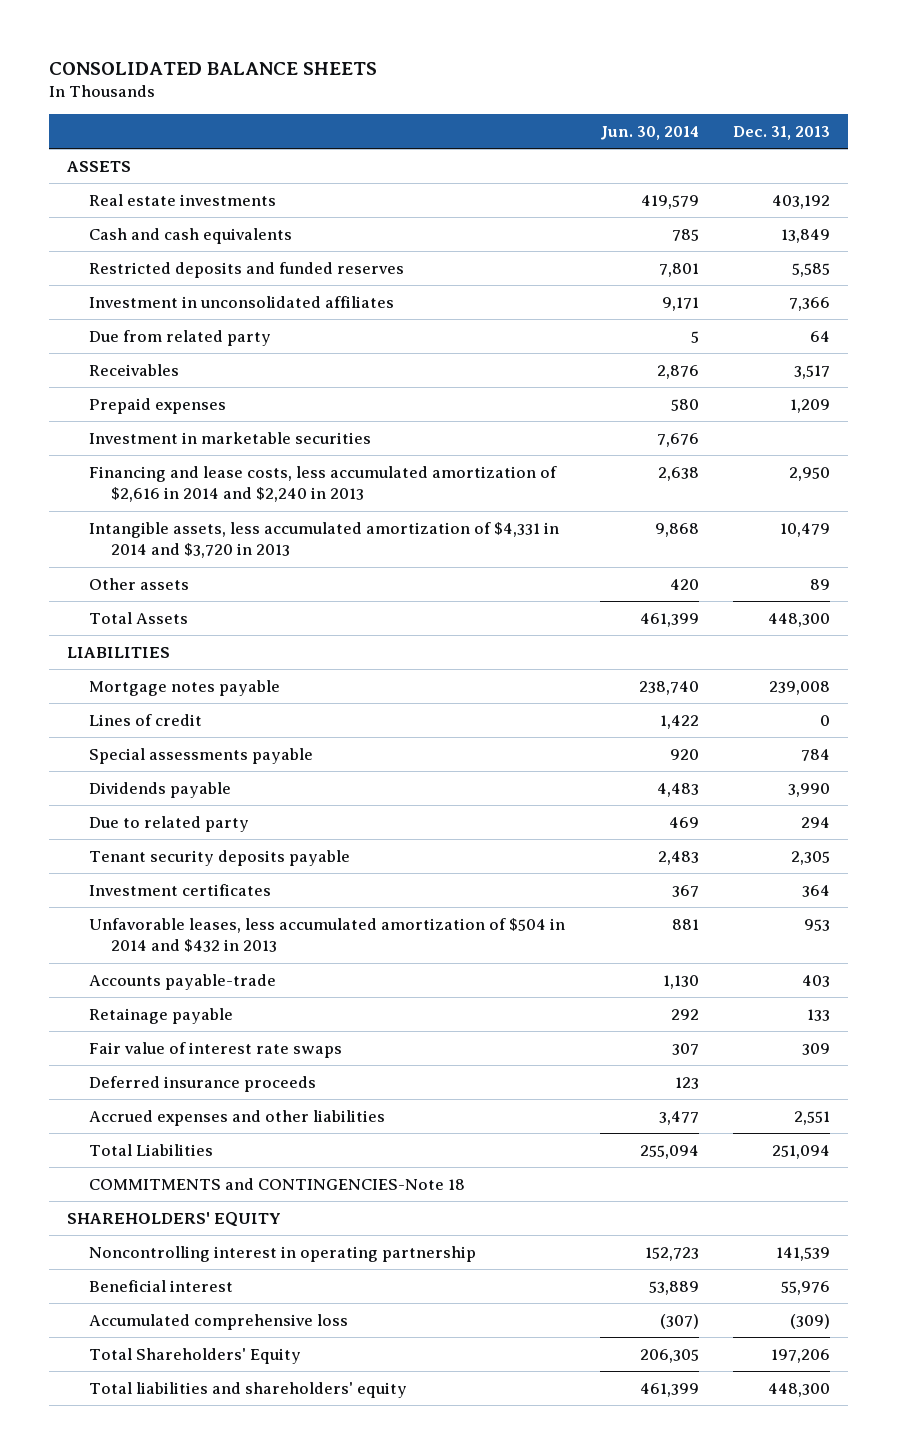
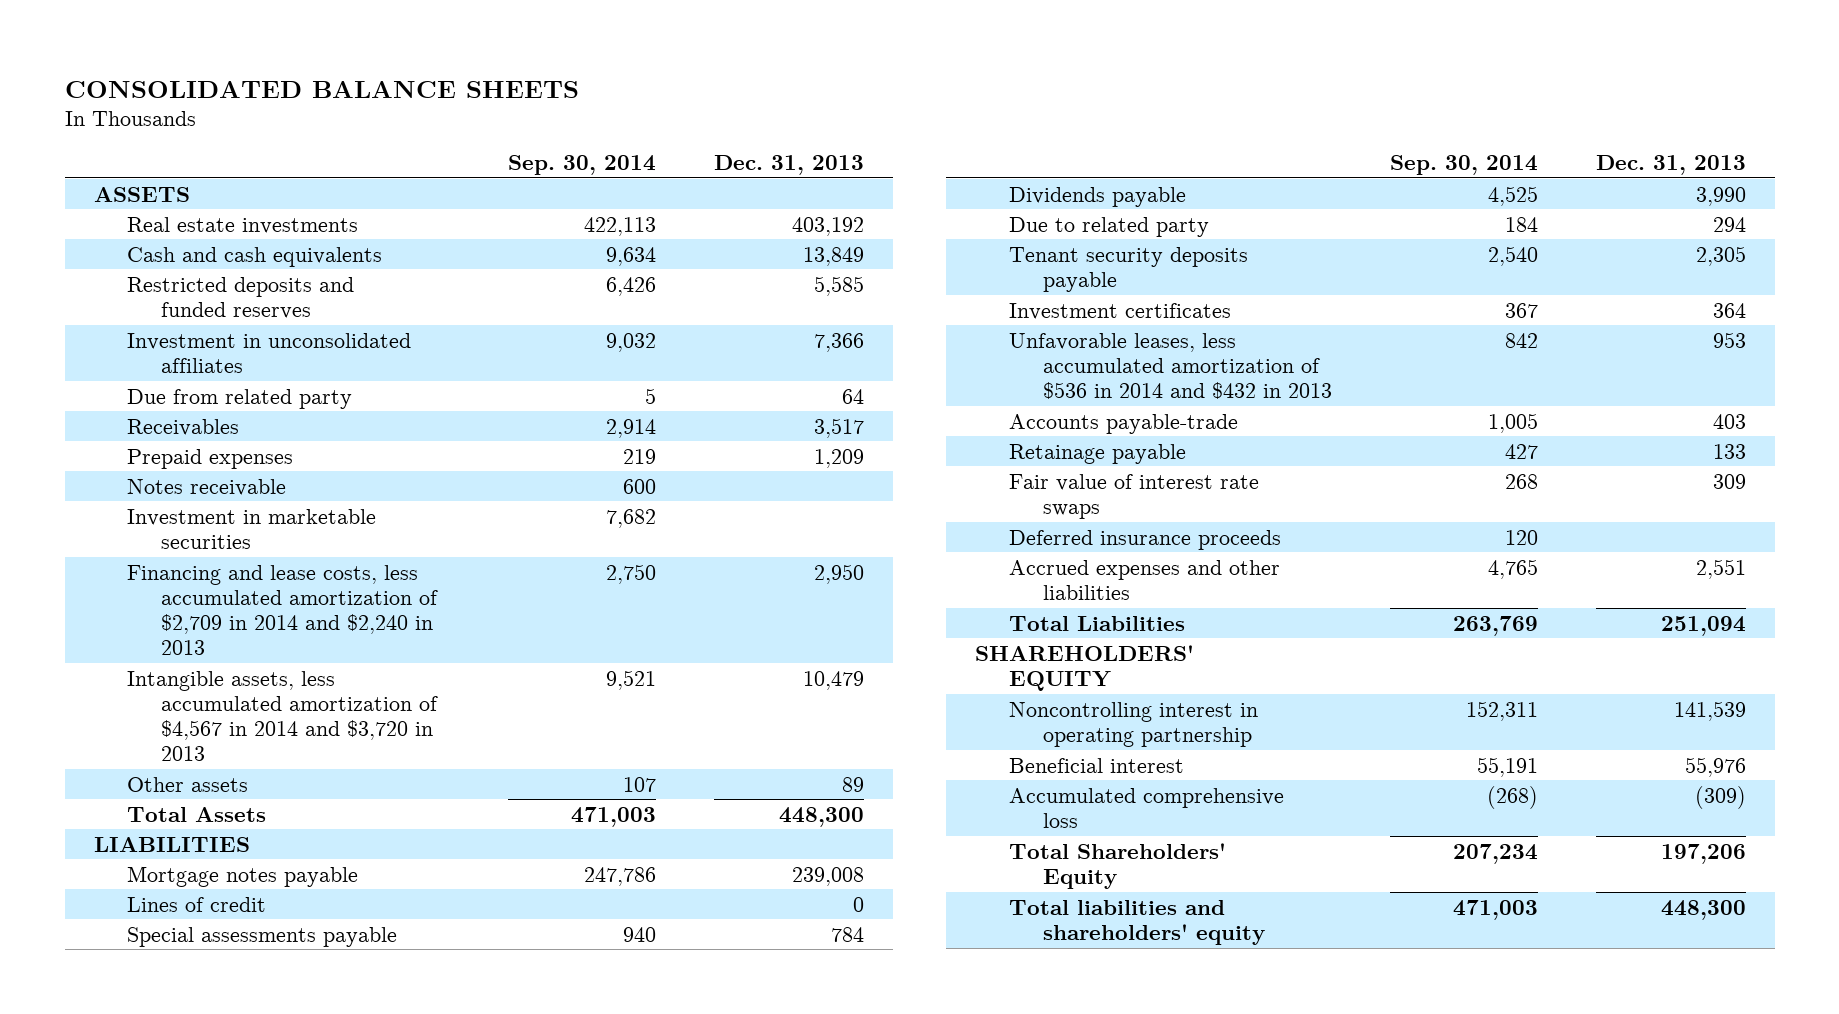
[599,125,699,140] Jun. 30, 2014 -> none
none -> [507,155,656,176] Sep. 30, 2014
none -> [127,478,287,496] Notes receivable
[88,465,557,503] Financing and lease costs, less accumulated amortization of $2,616 in 2014 and $2,240 in 2013 -> [127,564,438,655] Financing and lease costs, less accumulated amortization of $2,709 in 2014 and $2,240 in 2013
[88,521,559,559] Intangible assets, less accumulated amortization of $4,331 in 2014 and $3,720 in 2013 -> [127,670,438,761] Intangible assets, less accumulated amortization of $4,567 in 2014 and $3,720 in 2013
[88,917,565,953] Unfavorable leases, less accumulated amortization of $504 in 2014 and $432 in 2013 -> [1008,332,1332,399] Unfavorable leases, less accumulated amortization of $536 in 2014 and $432 in 2013
[88,1177,465,1190] COMMITMENTS and CONTINGENCIES-Note 18 -> none

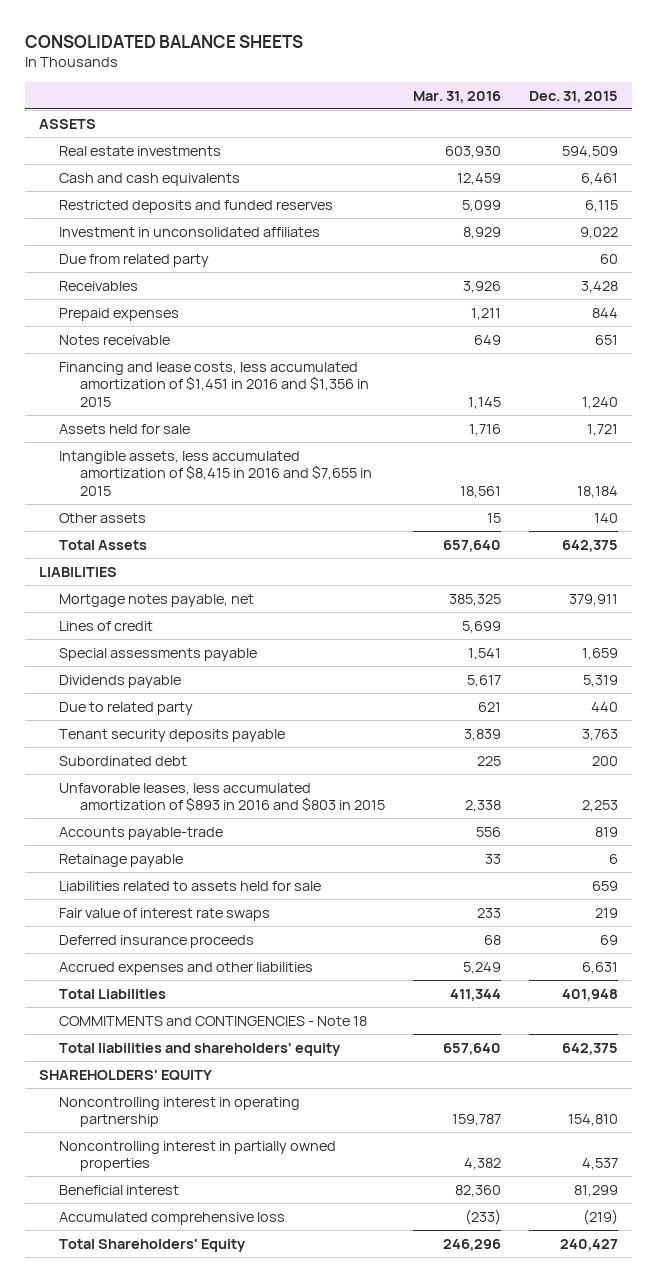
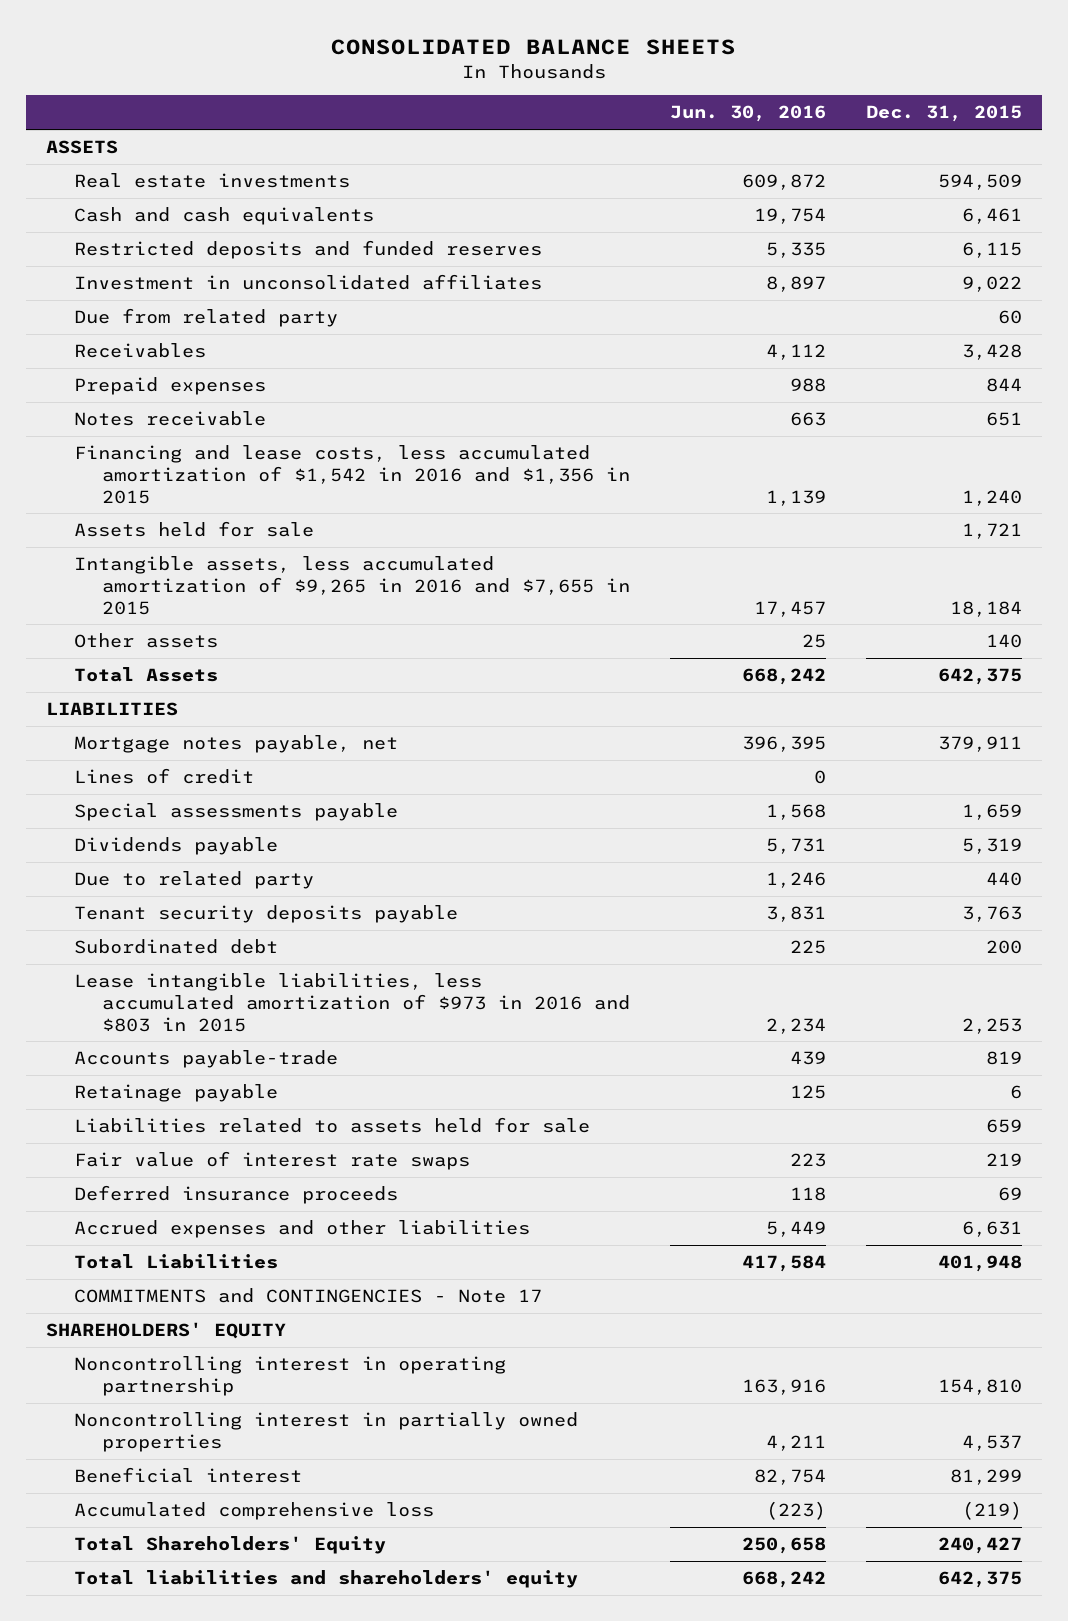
[412,90,501,103] Mar. 31, 2016 -> none
none -> [669,105,826,123] Jun. 30, 2016
[59,361,369,407] Financing and lease costs, less accumulated amortization of $1,451 in 2016 and $1,356 in 2015 -> [73,445,630,504] Financing and lease costs, less accumulated amortization of $1,542 in 2016 and $1,356 in 2015
[59,450,372,496] Intangible assets, less accumulated amortization of $8,415 in 2016 and $7,655 in 2015 -> [73,556,630,615] Intangible assets, less accumulated amortization of $9,265 in 2016 and $7,655 in 2015
[59,782,385,812] Unfavorable leases, less accumulated amortization of $893 in 2016 and $803 in 2015 -> [73,973,630,1032] Lease intangible liabilities, less accumulated amortization of $973 in 2016 and $803 in 2015
[59,1015,368,1026] COMMITMENTS and CONTINGENCIES - Note 18 -> [73,1288,542,1304] COMMITMENTS and CONTINGENCIES - Note 17
[59,1042,342,1056] Total liabilities and shareholders' equity -> [73,1570,578,1589] Total liabilities and shareholders' equity

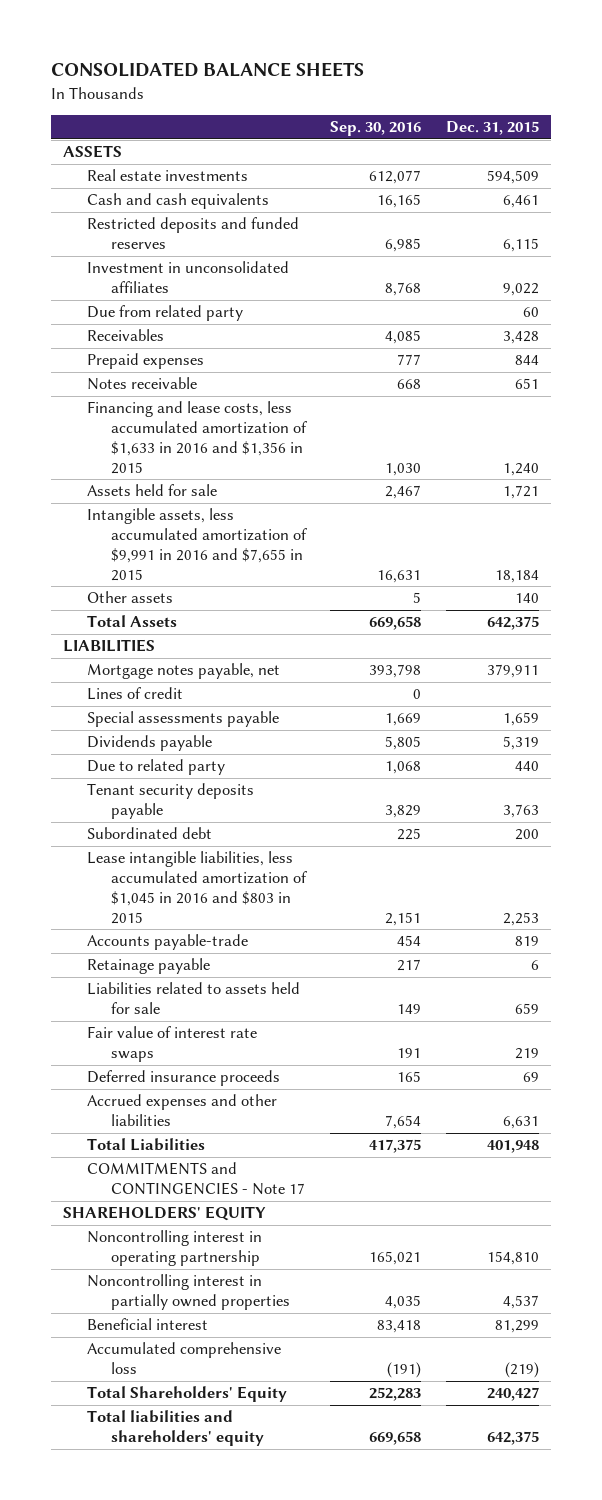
[669,105,826,123] Jun. 30, 2016 -> none
none -> [330,121,422,137] Sep. 30, 2016
[73,445,630,504] Financing and lease costs, less accumulated amortization of $1,542 in 2016 and $1,356 in 2015 -> [87,401,307,474] Financing and lease costs, less accumulated amortization of $1,633 in 2016 and $1,356 in 2015
[73,556,630,615] Intangible assets, less accumulated amortization of $9,265 in 2016 and $7,655 in 2015 -> [87,508,307,581] Intangible assets, less accumulated amortization of $9,991 in 2016 and $7,655 in 2015
[73,973,630,1032] Lease intangible liabilities, less accumulated amortization of $973 in 2016 and $803 in 2015 -> [87,851,307,924] Lease intangible liabilities, less accumulated amortization of $1,045 in 2016 and $803 in 2015

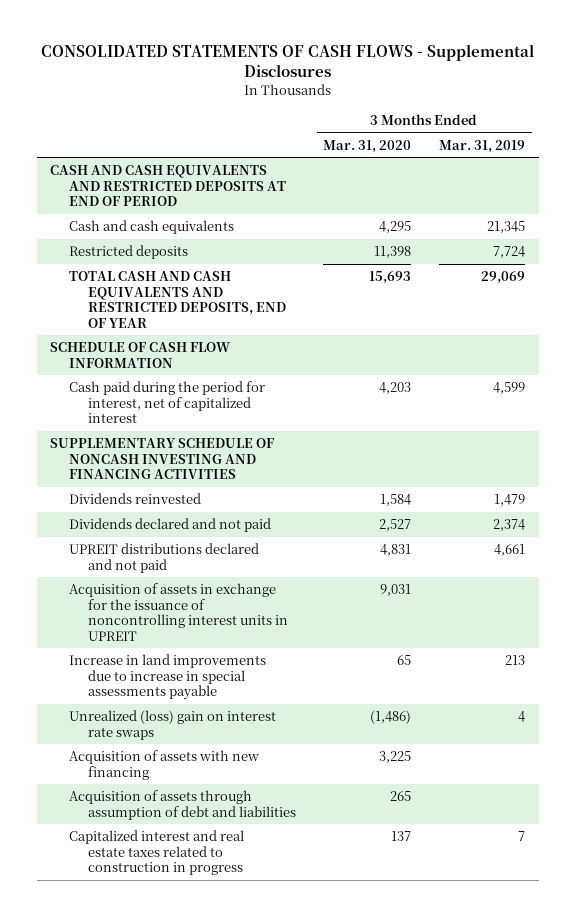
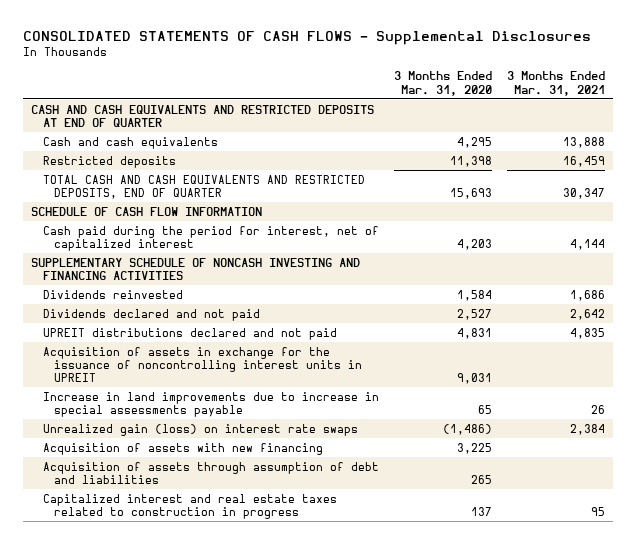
[438,139,525,153] Mar. 31, 2019 -> none
none -> [507,71,606,96] 3 Months Ended Mar. 31, 2021
[50,165,287,207] CASH AND CASH EQUIVALENTS AND RESTRICTED DEPOSITS AT END OF PERIOD -> [31,104,375,127] CASH AND CASH EQUIVALENTS AND RESTRICTED DEPOSITS AT END OF QUARTER
[69,271,286,328] TOTAL CASH AND CASH EQUIVALENTS AND RESTRICTED DEPOSITS, END OF YEAR -> [42,174,365,199] TOTAL CASH AND CASH EQUIVALENTS AND RESTRICTED DEPOSITS, END OF QUARTER
[69,710,277,740] Unrealized (loss) gain on interest rate swaps -> [42,423,358,436] Unrealized gain (loss) on interest rate swaps

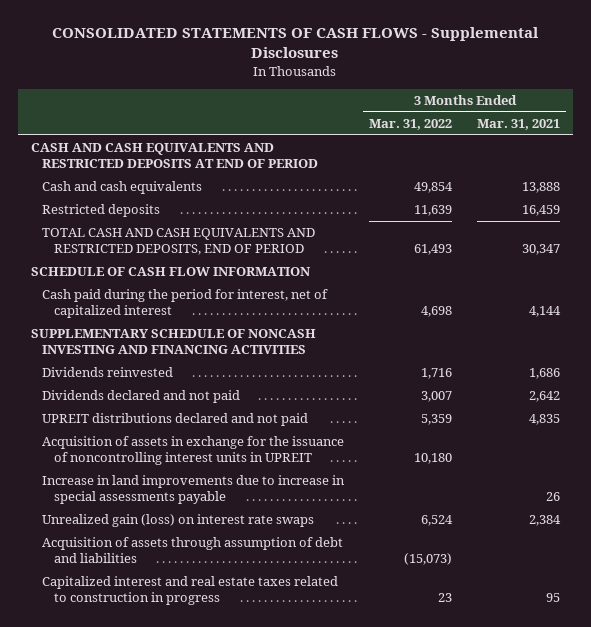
[393,71,492,96] 3 Months Ended Mar. 31, 2020 -> none
none -> [369,118,453,130] Mar. 31, 2022
[31,104,375,127] CASH AND CASH EQUIVALENTS AND RESTRICTED DEPOSITS AT END OF QUARTER -> [30,143,319,169] CASH AND CASH EQUIVALENTS AND RESTRICTED DEPOSITS AT END OF PERIOD
[42,174,365,199] TOTAL CASH AND CASH EQUIVALENTS AND RESTRICTED DEPOSITS, END OF QUARTER -> [42,228,316,256] TOTAL CASH AND CASH EQUIVALENTS AND RESTRICTED DEPOSITS, END OF PERIOD
[42,442,323,455] Acquisition of assets with new financing -> none

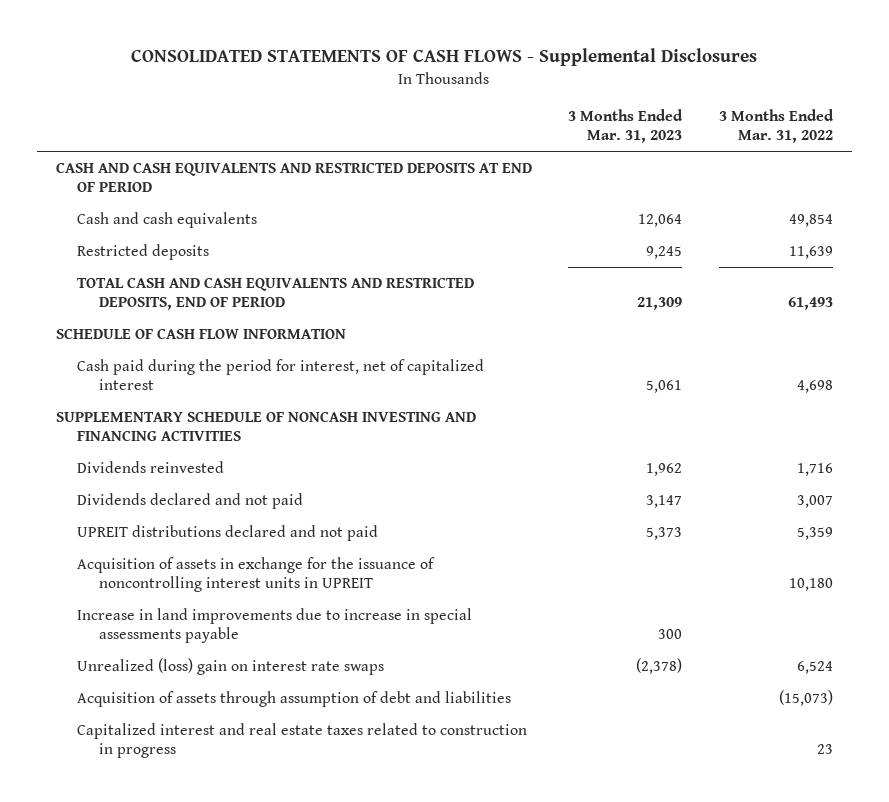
[477,118,561,130] Mar. 31, 2021 -> none
none -> [568,109,684,144] 3 Months Ended Mar. 31, 2023
[42,514,315,528] Unrealized gain (loss) on interest rate swaps -> [77,657,385,675] Unrealized (loss) gain on interest rate swaps

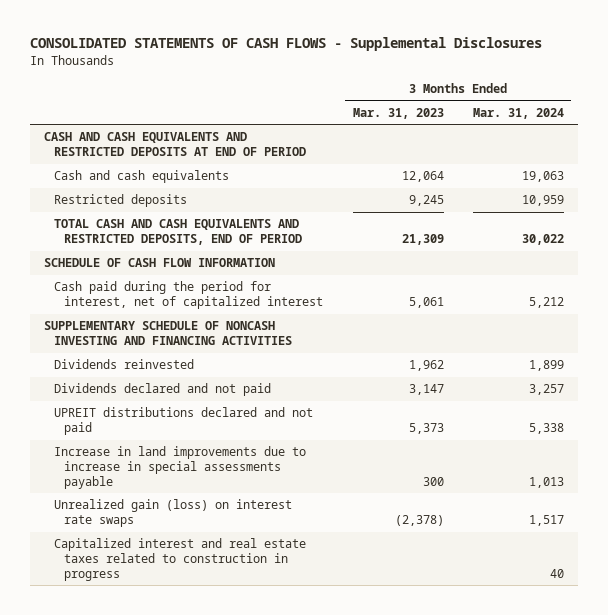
[719,109,835,144] 3 Months Ended Mar. 31, 2022 -> none
none -> [472,107,564,119] Mar. 31, 2024
[77,556,436,592] Acquisition of assets in exchange for the issuance of noncontrolling interest units in UPREIT -> none
[77,690,512,707] Acquisition of assets through assumption of debt and liabilities -> none
[77,657,385,675] Unrealized (loss) gain on interest rate swaps -> [54,499,293,527] Unrealized gain (loss) on interest rate swaps

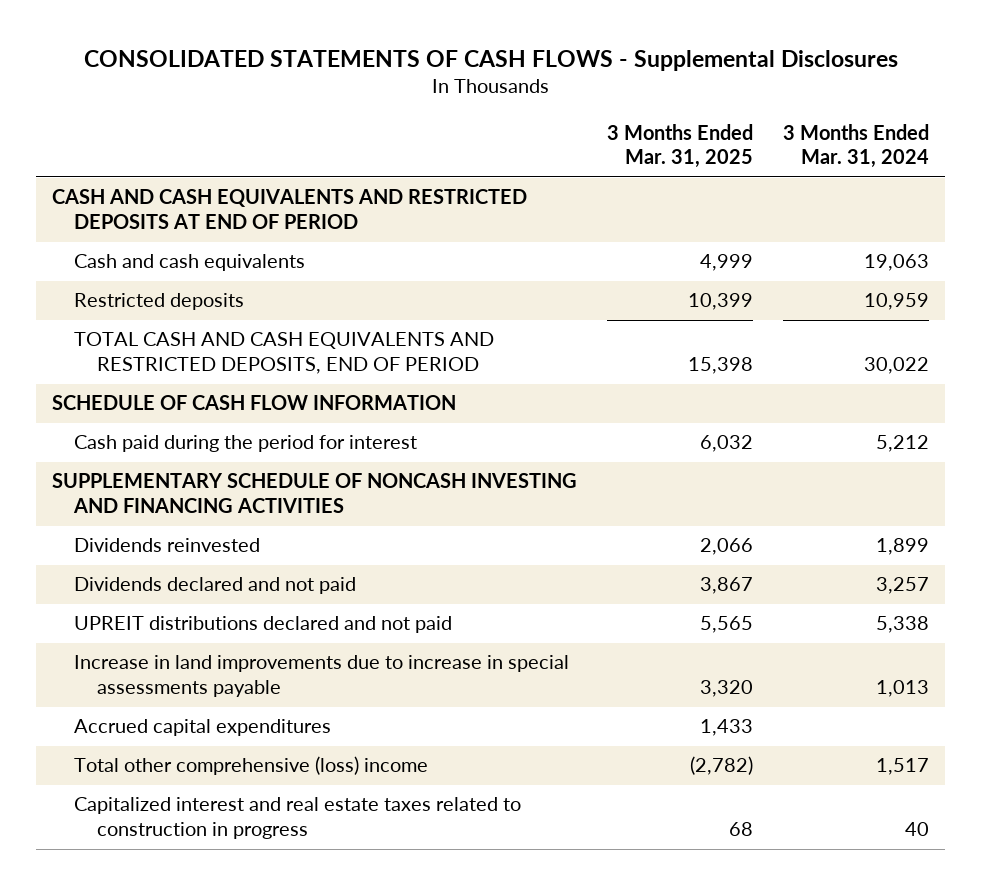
[352,107,444,119] Mar. 31, 2023 -> none
none -> [607,123,754,169] 3 Months Ended Mar. 31, 2025
[54,281,324,309] Cash paid during the period for interest, net of capitalized interest -> [74,435,418,453] Cash paid during the period for interest
none -> [74,719,332,737] Accrued capital expenditures
[54,499,293,527] Unrealized gain (loss) on interest rate swaps -> [74,756,429,776] Total other comprehensive (loss) income

